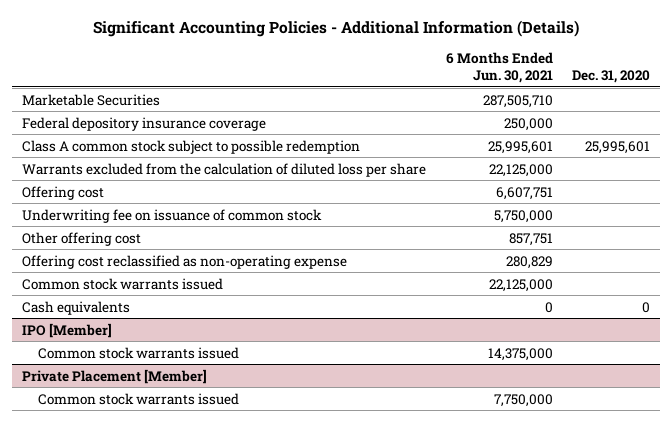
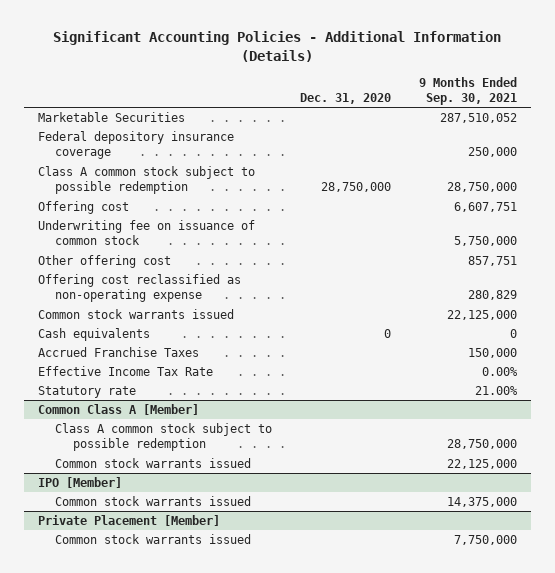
[445,52,553,83] 6 Months Ended Jun. 30, 2021 -> none
none -> [418,76,517,105] 9 Months Ended Sep. 30, 2021
[21,162,426,177] Warrants excluded from the calculation of diluted loss per share -> none
[585,140,651,154] 25,995,601 -> [320,182,391,193] 28,750,000
none -> [37,347,199,358] Accrued Franchise Taxes
none -> [37,366,213,377] Effective Income Tax Rate
none -> [37,386,136,399] Statutory rate
none -> [37,404,199,416] Common Class A [Member]
none -> [55,423,273,452] Class A common stock subject to possible redemption
none -> [55,458,252,469] Common stock warrants issued

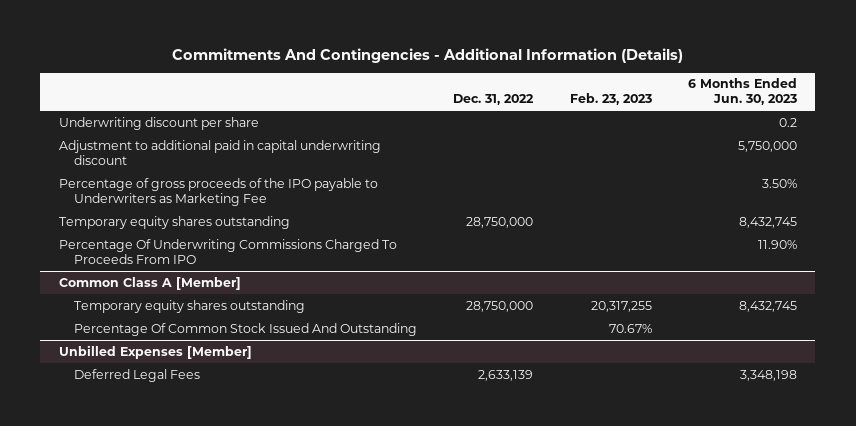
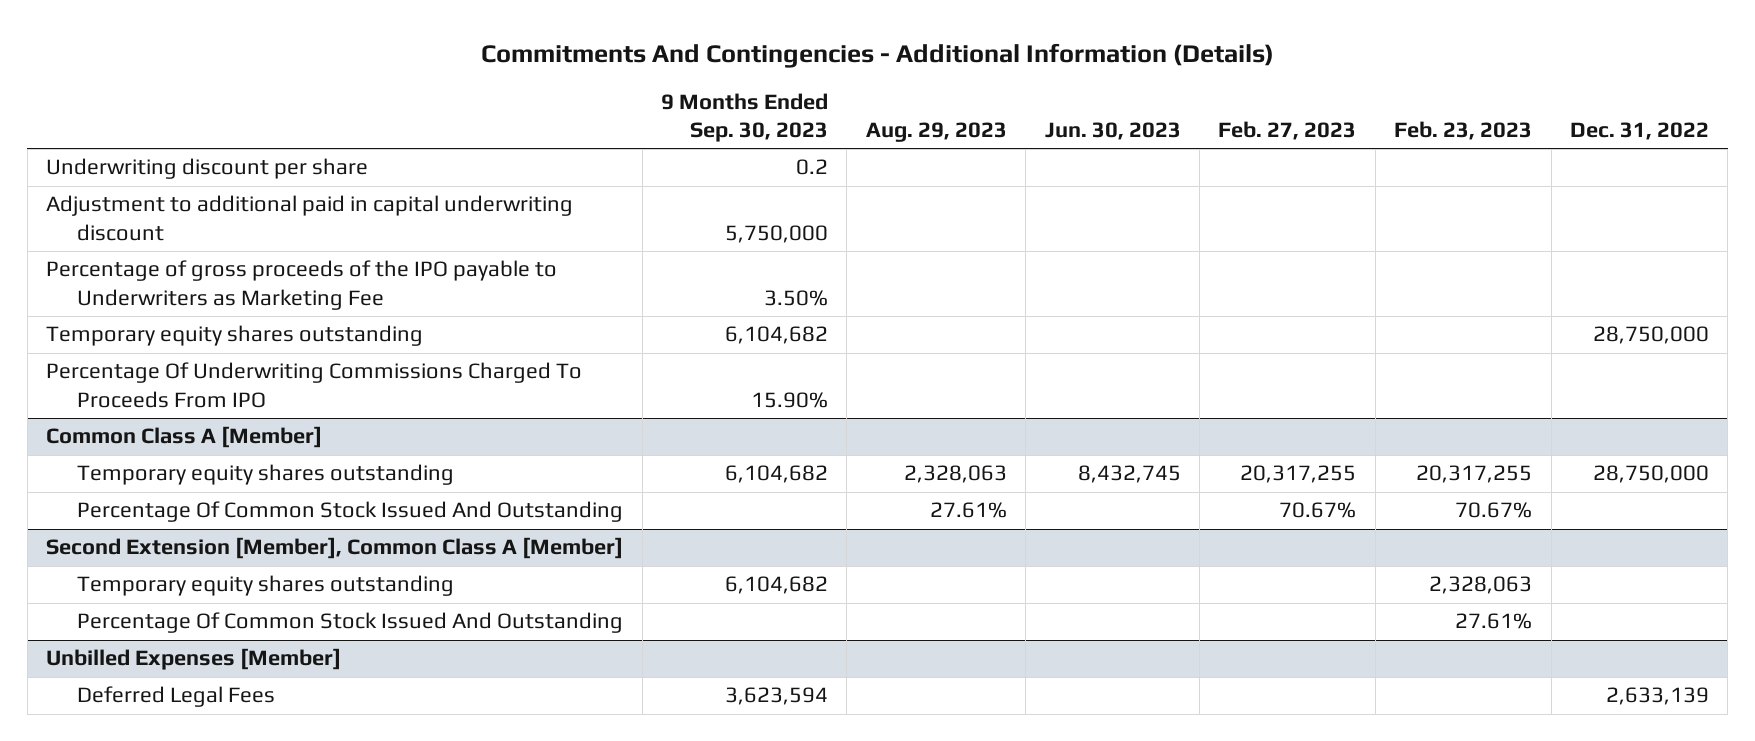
[688,78,798,106] 6 Months Ended Jun. 30, 2023 -> none
none -> [660,93,828,143] 9 Months Ended Sep. 30, 2023
none -> [865,122,1007,143] Aug. 29, 2023
none -> [1044,122,1181,141] Jun. 30, 2023
none -> [1218,121,1357,141] Feb. 27, 2023
none -> [46,537,624,560] Second Extension [Member], Common Class A [Member]
none -> [76,575,454,597] Temporary equity shares outstanding
none -> [76,612,623,634] Percentage Of Common Stock Issued And Outstanding

